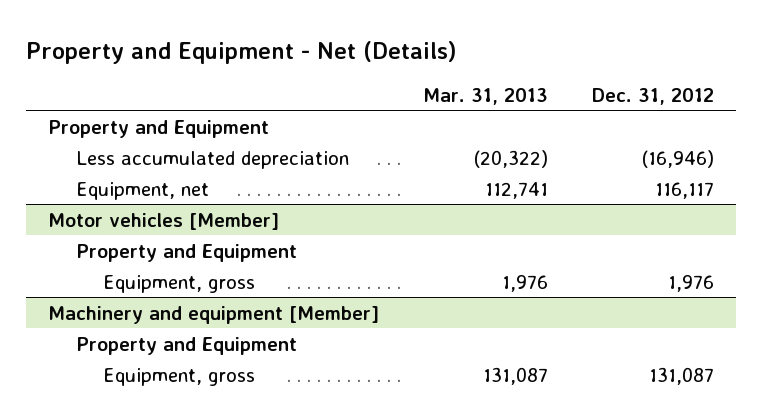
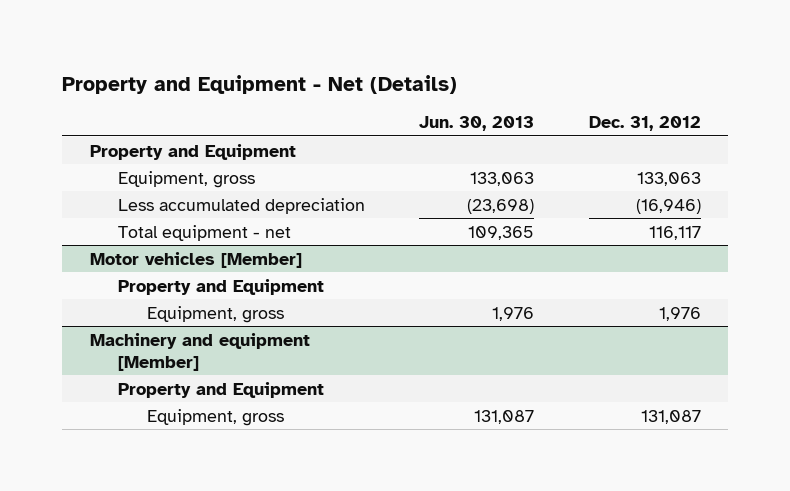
[423,87,549,105] Mar. 31, 2013 -> none
none -> [419,116,535,132] Jun. 30, 2013
none -> [118,170,256,188] Equipment, gross
[75,181,209,200] Equipment, net -> [118,224,292,241] Total equipment - net

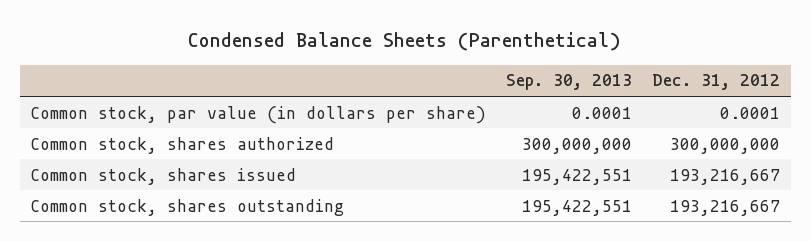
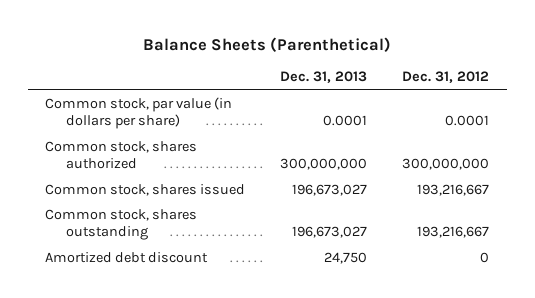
[188,32,622,52] Condensed Balance Sheets (Parenthetical) -> [143,36,392,52] Balance Sheets (Parenthetical)
[506,74,633,91] Sep. 30, 2013 -> none
none -> [280,71,368,84] Dec. 31, 2013
none -> [45,252,209,264] Amortized debt discount

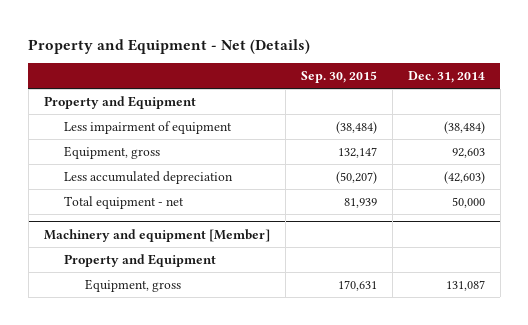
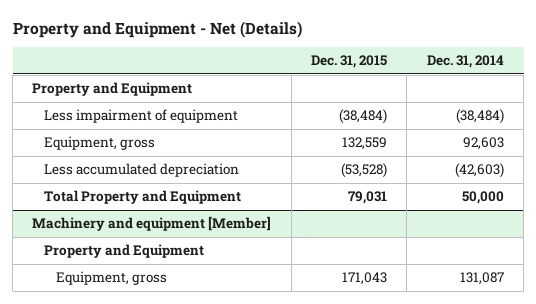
[300,71,377,84] Sep. 30, 2015 -> none
none -> [311,55,388,69] Dec. 31, 2015
[64,196,185,210] Total equipment - net -> [44,190,242,205] Total Property and Equipment

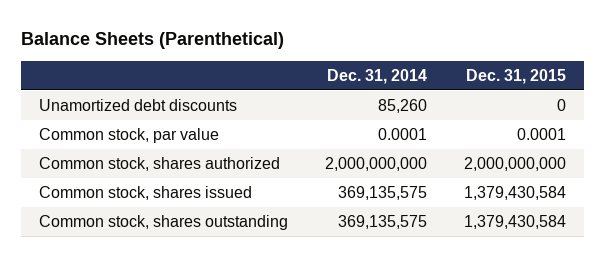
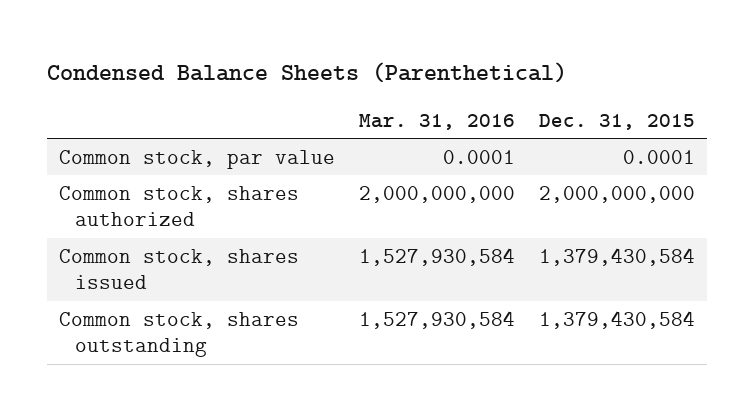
[20,32,284,50] Balance Sheets (Parenthetical) -> [47,62,568,84] Condensed Balance Sheets (Parenthetical)
[326,69,427,85] Dec. 31, 2014 -> none
none -> [359,113,516,130] Mar. 31, 2016
[39,98,238,111] Unamortized debt discounts -> none

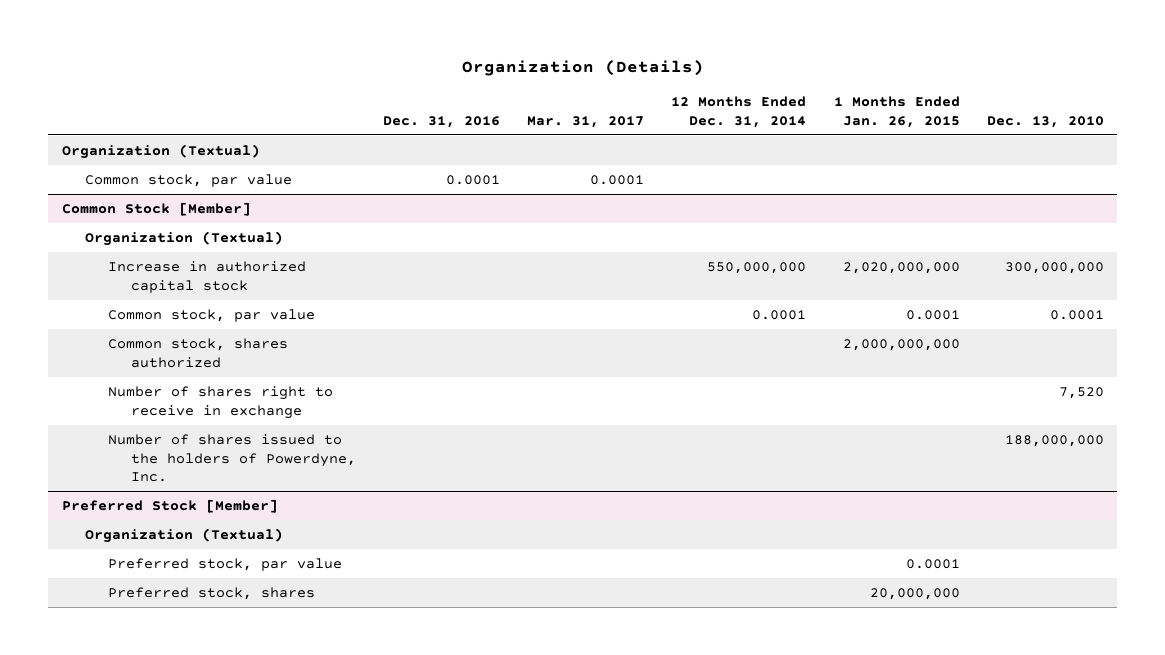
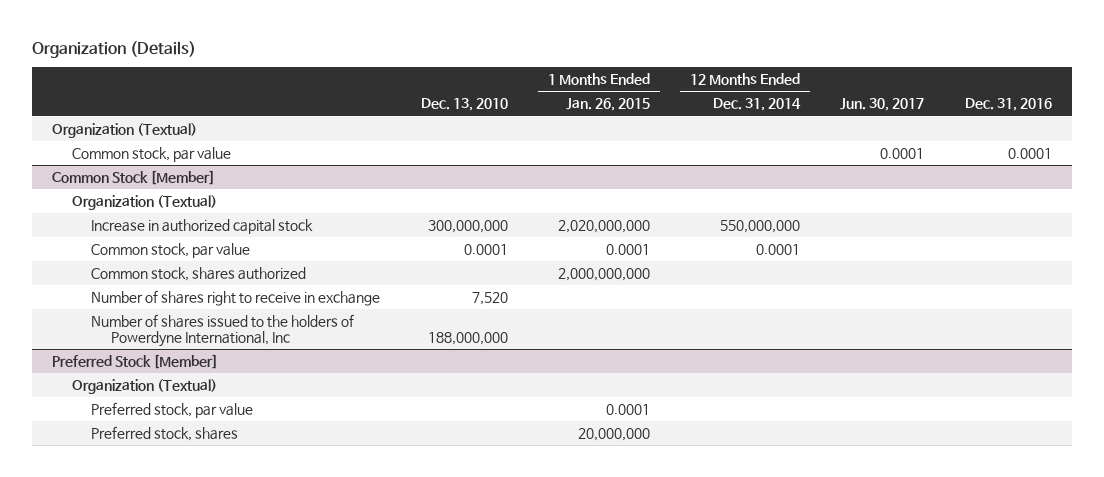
[527,115,645,128] Mar. 31, 2017 -> none
none -> [840,98,925,112] Jun. 30, 2017
[108,434,357,483] Number of shares issued to the holders of Powerdyne, Inc. -> [91,314,355,347] Number of shares issued to the holders of Powerdyne International, Inc

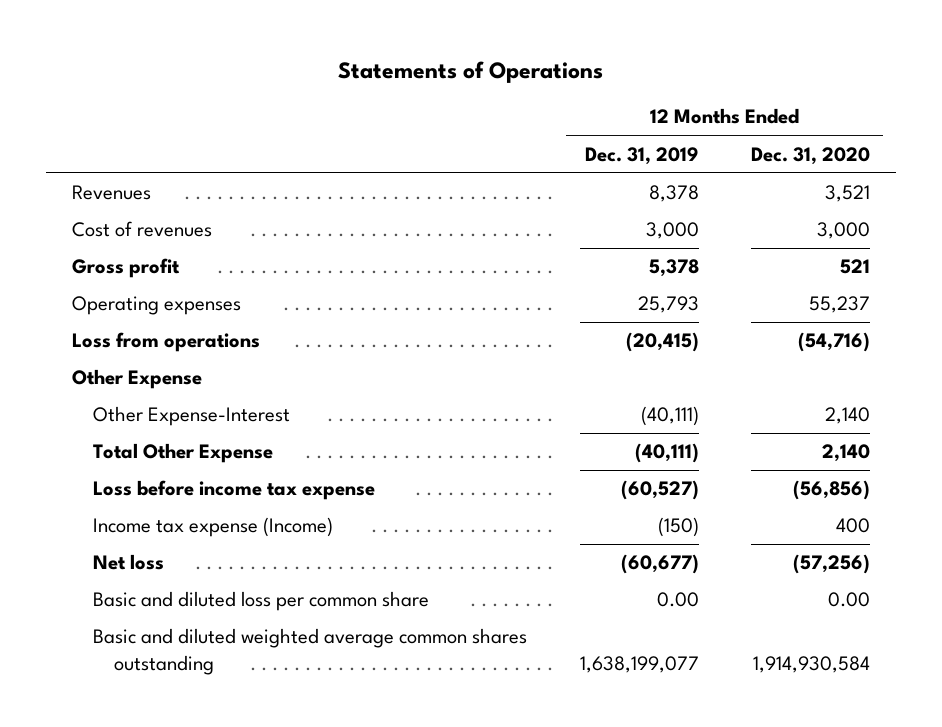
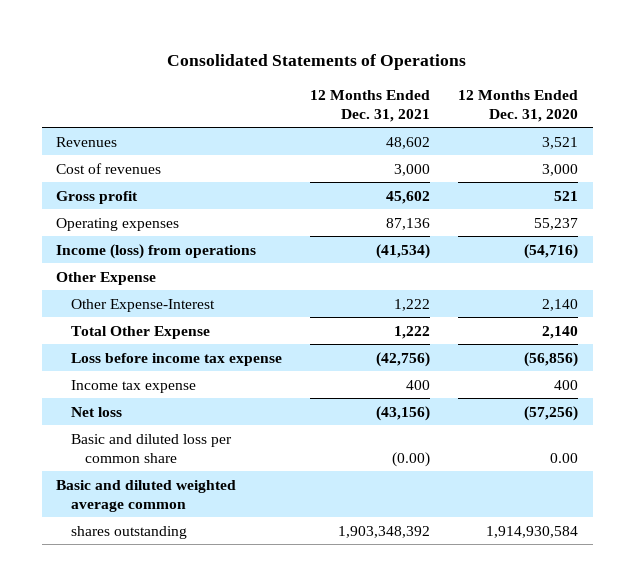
[338,60,604,83] Statements of Operations -> [167,53,467,70] Consolidated Statements of Operations
[584,146,699,165] Dec. 31, 2019 -> none
none -> [310,89,431,122] 12 Months Ended Dec. 31, 2021
[72,332,261,353] Loss from operations -> [56,243,257,259] Income (loss) from operations
[92,517,333,538] Income tax expense (Income) -> [70,379,196,393] Income tax expense
none -> [56,479,237,512] Basic and diluted weighted average common
[92,628,527,675] Basic and diluted weighted average common shares outstanding -> [70,525,187,539] shares outstanding

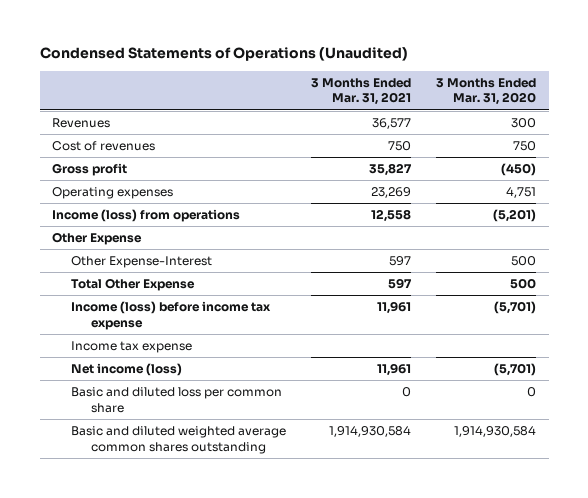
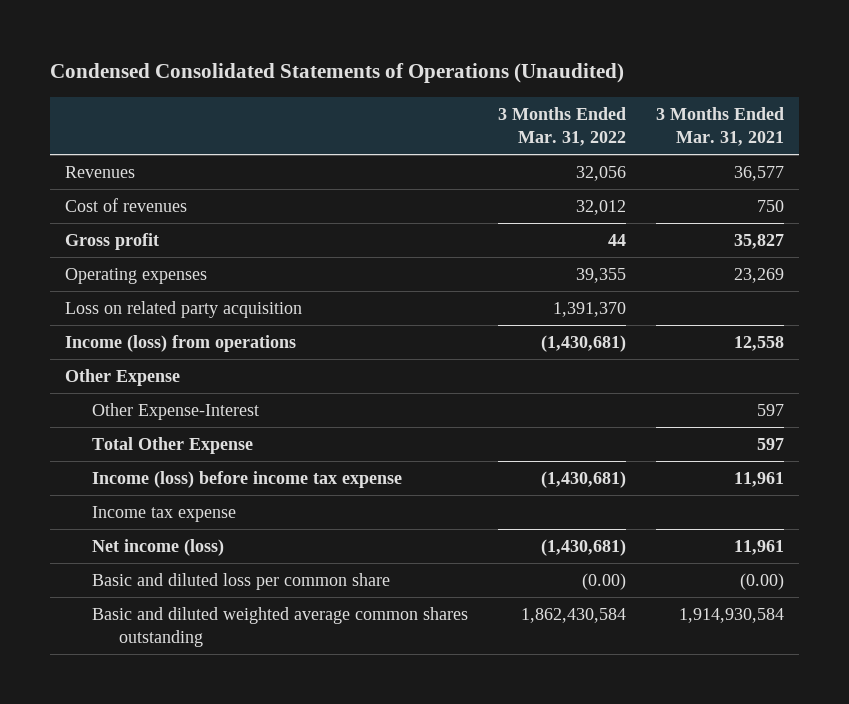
[39,47,408,62] Condensed Statements of Operations (Unaudited) -> [50,63,625,84] Condensed Consolidated Statements of Operations (Unaudited)
[436,77,537,106] 3 Months Ended Mar. 31, 2020 -> none
none -> [498,106,627,147] 3 Months Ended Mar. 31, 2022
none -> [65,300,303,318] Loss on related party acquisition
[402,387,412,398] 0 -> [739,572,784,590] (0.00)

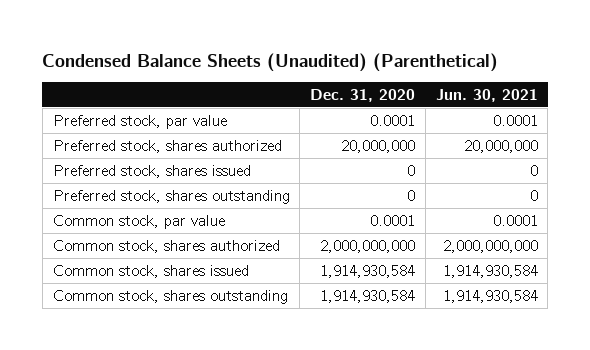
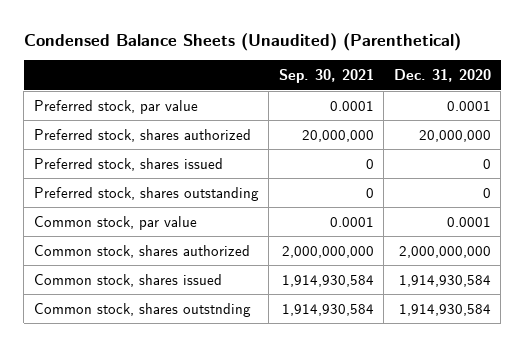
[435,88,538,102] Jun. 30, 2021 -> none
none -> [278,68,374,83] Sep. 30, 2021
[52,289,288,304] Common stock, shares outstanding -> [33,302,251,317] Common stock, shares outstnding

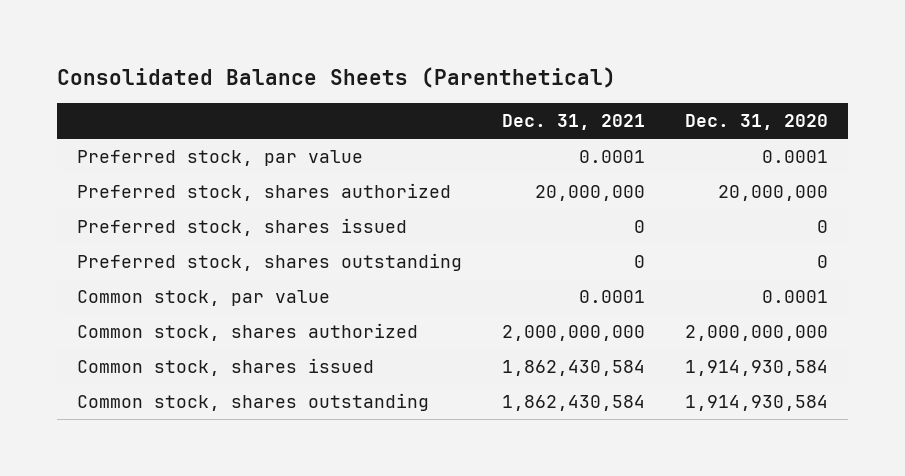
[23,33,461,52] Condensed Balance Sheets (Unaudited) (Parenthetical) -> [57,67,617,89] Consolidated Balance Sheets (Parenthetical)
[278,68,374,83] Sep. 30, 2021 -> none
none -> [501,114,645,131] Dec. 31, 2021
[33,302,251,317] Common stock, shares outstnding -> [77,392,430,411] Common stock, shares outstanding

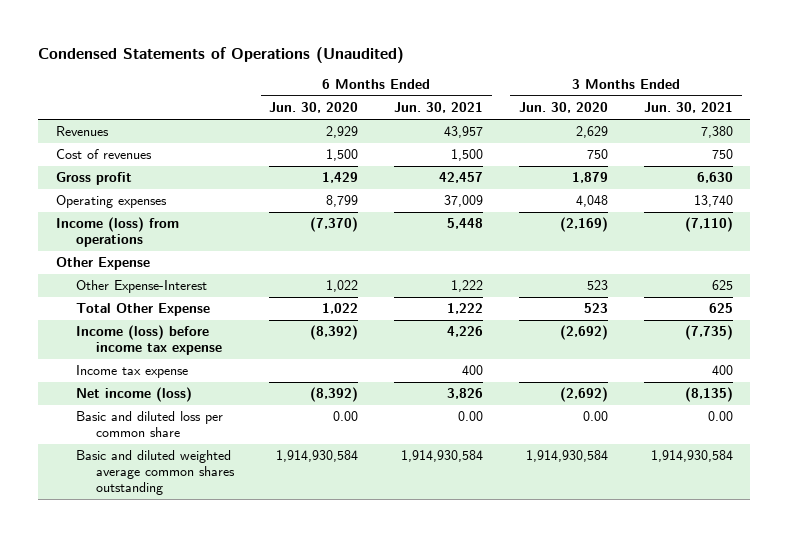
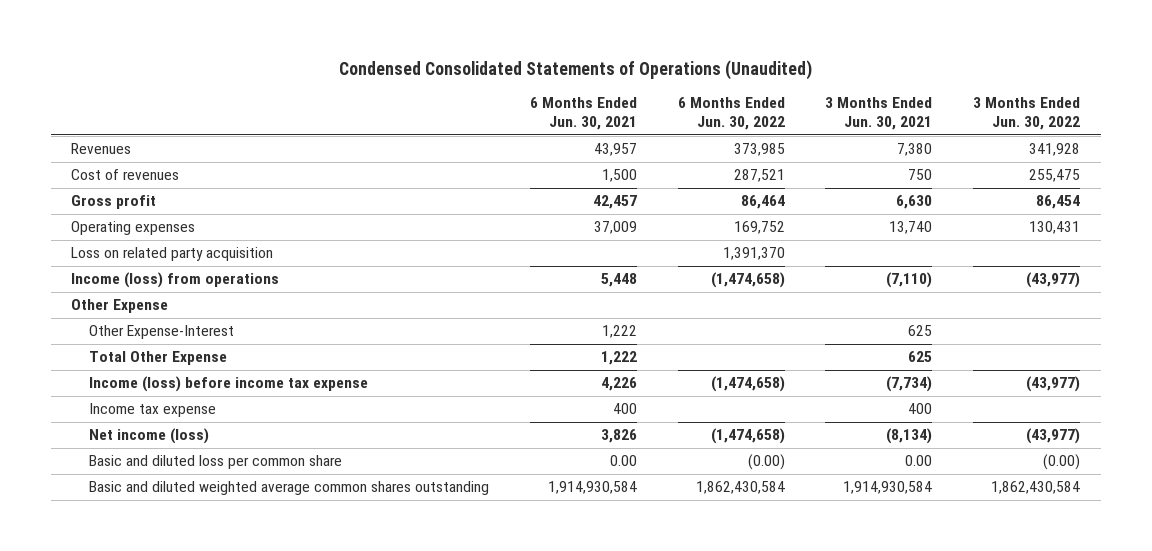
[37,46,404,63] Condensed Statements of Operations (Unaudited) -> [338,59,812,80] Condensed Consolidated Statements of Operations (Unaudited)
[269,102,359,114] Jun. 30, 2020 -> none
[518,102,608,114] Jun. 30, 2020 -> none
none -> [677,97,785,131] 6 Months Ended Jun. 30, 2022
none -> [973,97,1081,131] 3 Months Ended Jun. 30, 2022
none -> [71,247,274,262] Loss on related party acquisition
[684,325,733,341] (7,735) -> [886,376,933,393] (7,734)
[684,387,733,403] (8,135) -> [886,428,933,445] (8,134)

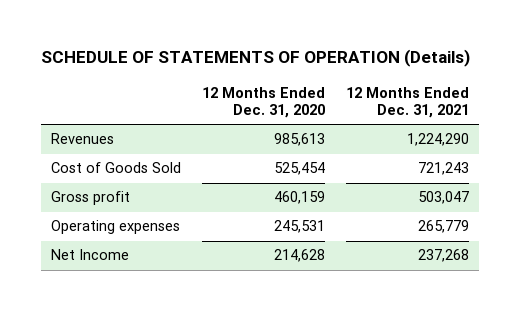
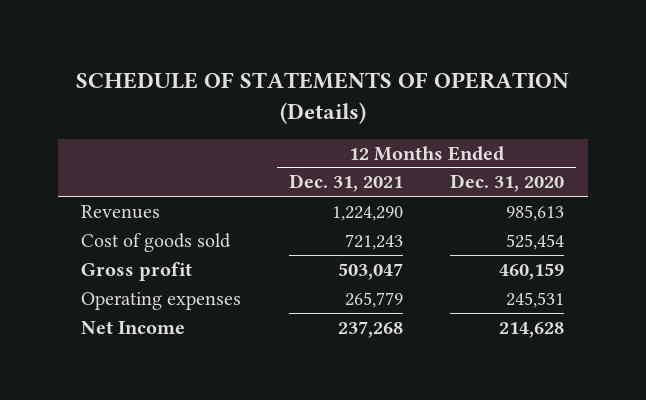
[51,162,182,174] Cost of Goods Sold -> [81,232,232,252] Cost of goods sold

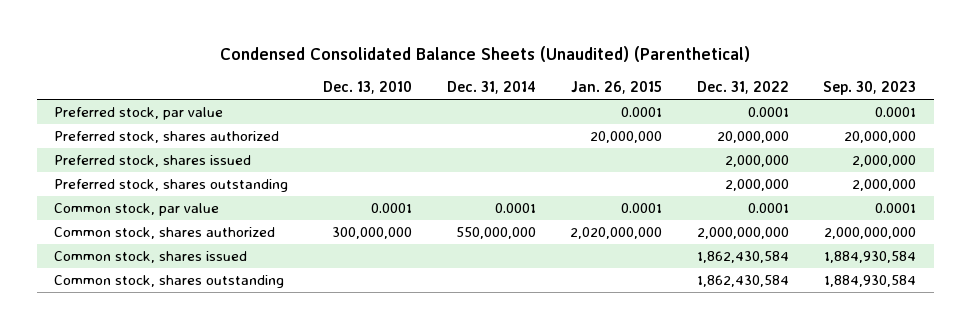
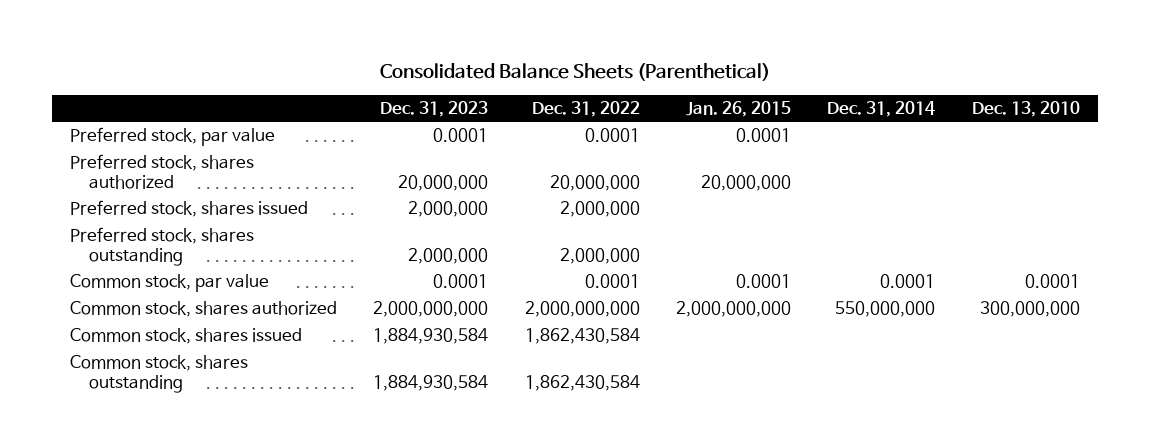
[220,46,751,63] Condensed Consolidated Balance Sheets (Unaudited) (Parenthetical) -> [379,62,770,81] Consolidated Balance Sheets (Parenthetical)
[823,81,917,96] Sep. 30, 2023 -> none
none -> [380,100,489,117] Dec. 31, 2023
[570,227,663,240] 2,020,000,000 -> [676,301,792,318] 2,000,000,000

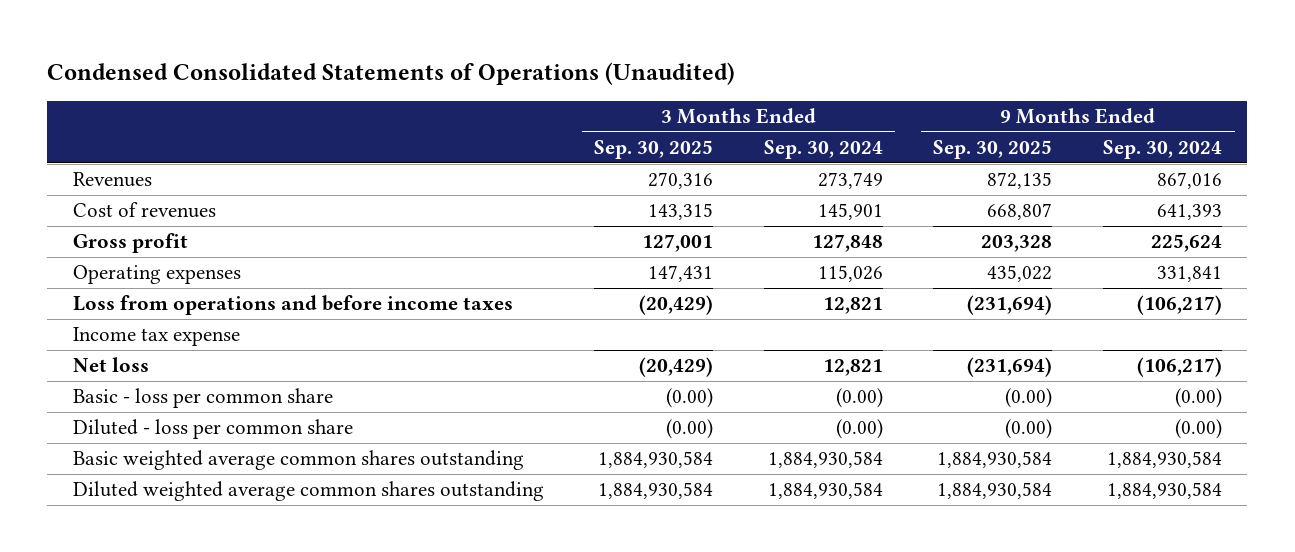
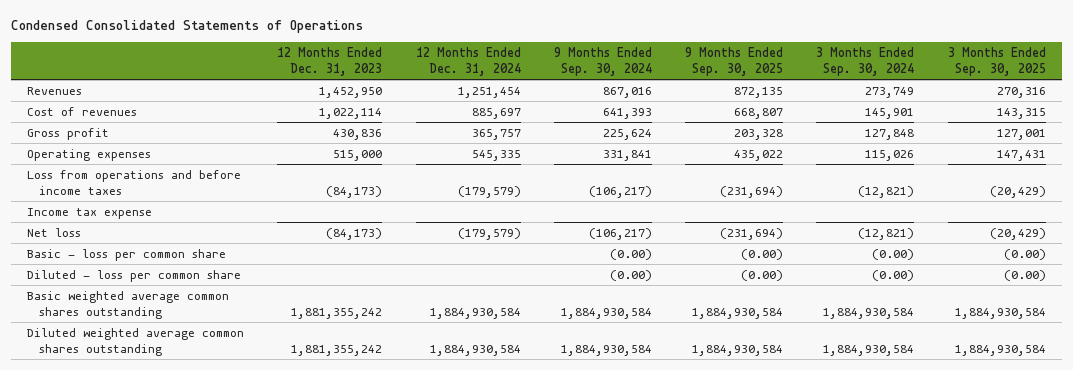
[47,61,736,85] Condensed Consolidated Statements of Operations (Unaudited) -> [10,19,363,33] Condensed Consolidated Statements of Operations
none -> [277,46,383,76] 12 Months Ended Dec. 31, 2023
none -> [415,46,521,76] 12 Months Ended Dec. 31, 2024
[822,297,883,315] 12,821 -> [858,185,915,198] (12,821)
[822,359,883,377] 12,821 -> [858,227,915,240] (12,821)

